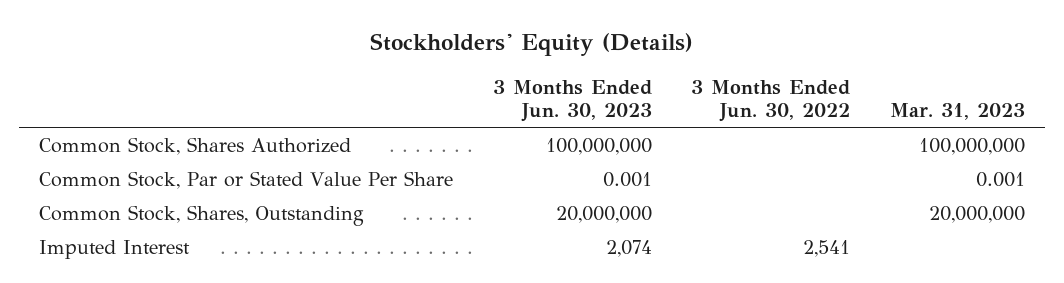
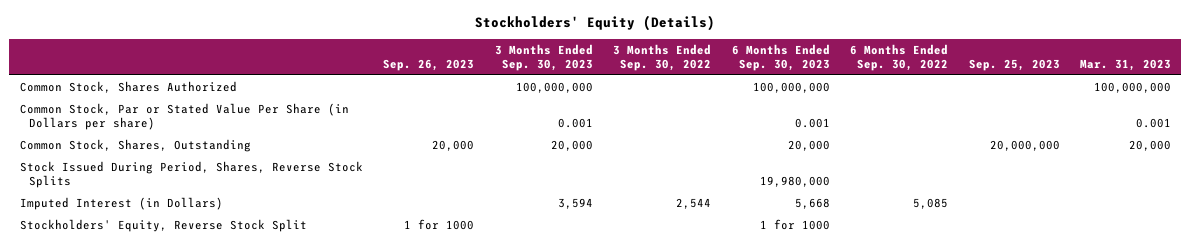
[492,80,652,123] 3 Months Ended Jun. 30, 2023 -> none
[691,80,851,123] 3 Months Ended Jun. 30, 2022 -> none
none -> [383,59,475,72] Sep. 26, 2023
none -> [494,43,593,72] 3 Months Ended Sep. 30, 2023
none -> [613,43,712,72] 3 Months Ended Sep. 30, 2022
none -> [731,43,830,72] 6 Months Ended Sep. 30, 2023
none -> [850,43,949,72] 6 Months Ended Sep. 30, 2022
none -> [968,59,1060,72] Sep. 25, 2023
[38,170,453,189] Common Stock, Par or Stated Value Per Share -> [19,102,349,131] Common Stock, Par or Stated Value Per Share (in Dollars per share)
[928,205,1025,223] 20,000,000 -> [1129,139,1172,151] 20,000
none -> [19,160,363,189] Stock Issued During Period, Shares, Reverse Stock Splits
[38,239,190,259] Imputed Interest -> [19,196,223,210] Imputed Interest (in Dollars)
none -> [19,218,307,232] Stockholders' Equity, Reverse Stock Split

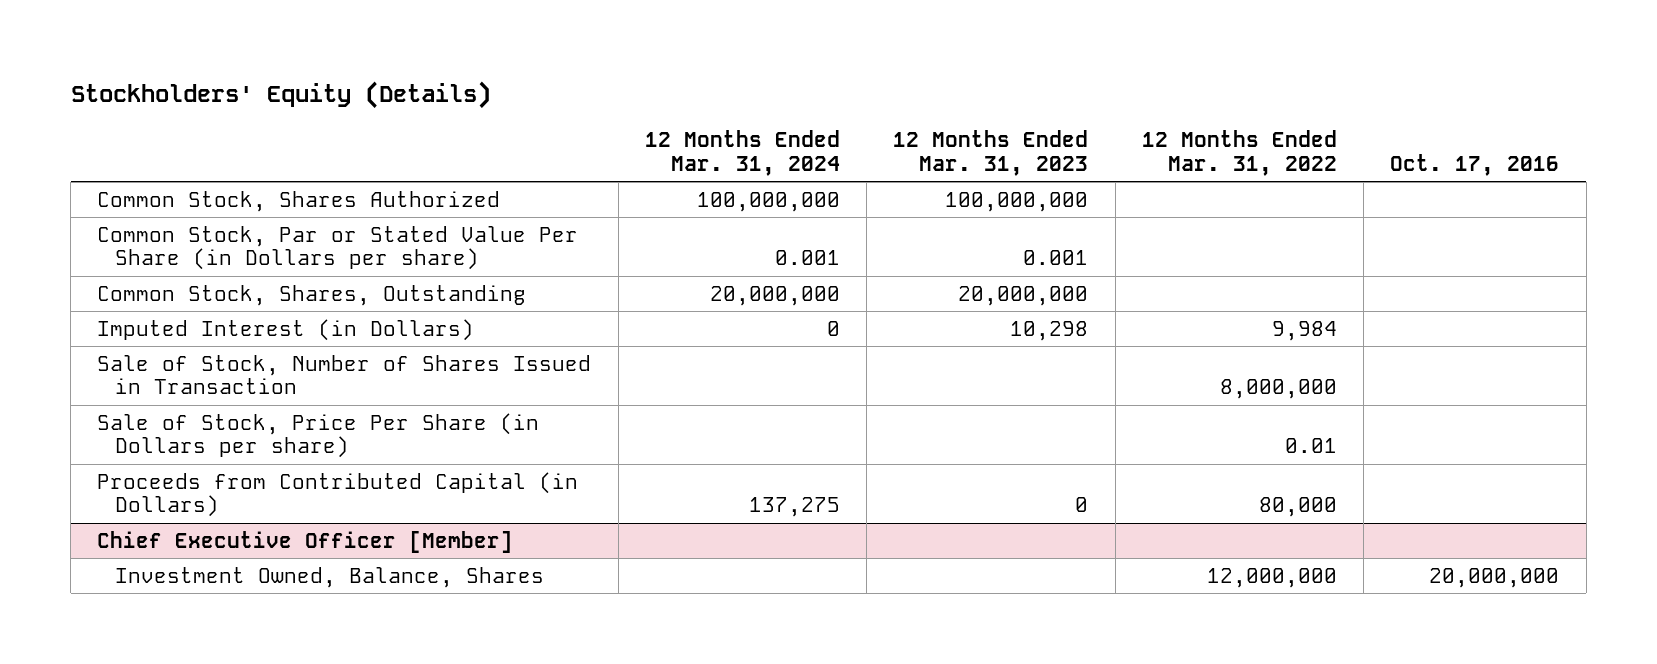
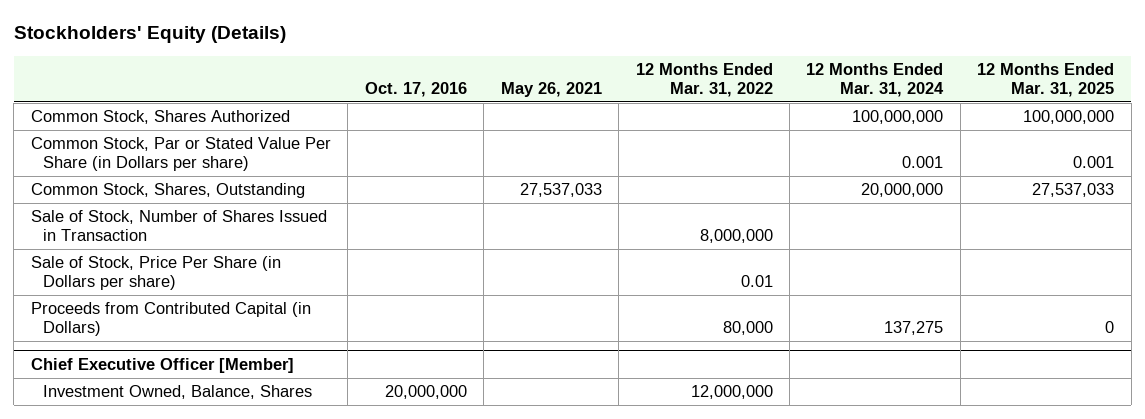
[893,130,1089,176] 12 Months Ended Mar. 31, 2023 -> none
none -> [500,81,602,97] May 26, 2021
none -> [977,62,1115,97] 12 Months Ended Mar. 31, 2025
[97,318,475,341] Imputed Interest (in Dollars) -> none

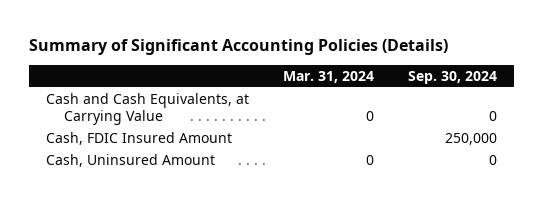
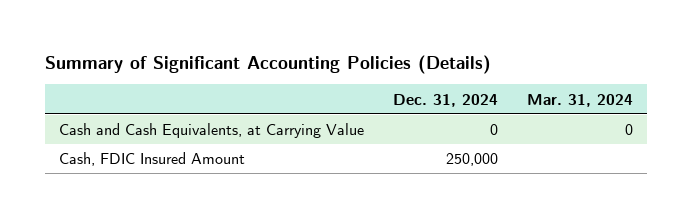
[407,71,497,85] Sep. 30, 2024 -> none
none -> [393,93,499,107] Dec. 31, 2024
[46,154,216,168] Cash, Uninsured Amount -> none

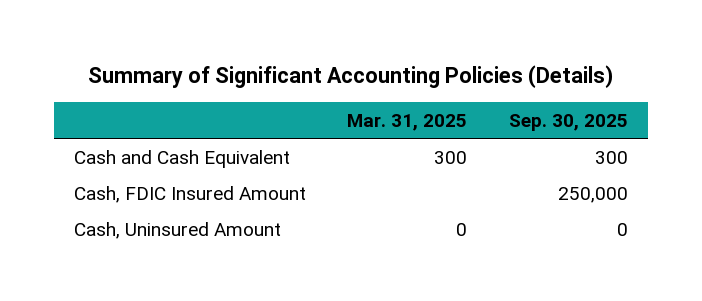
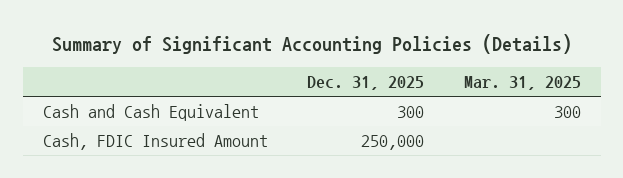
[508,113,628,131] Sep. 30, 2025 -> none
none -> [307,76,425,91] Dec. 31, 2025
[74,221,282,239] Cash, Uninsured Amount -> none

